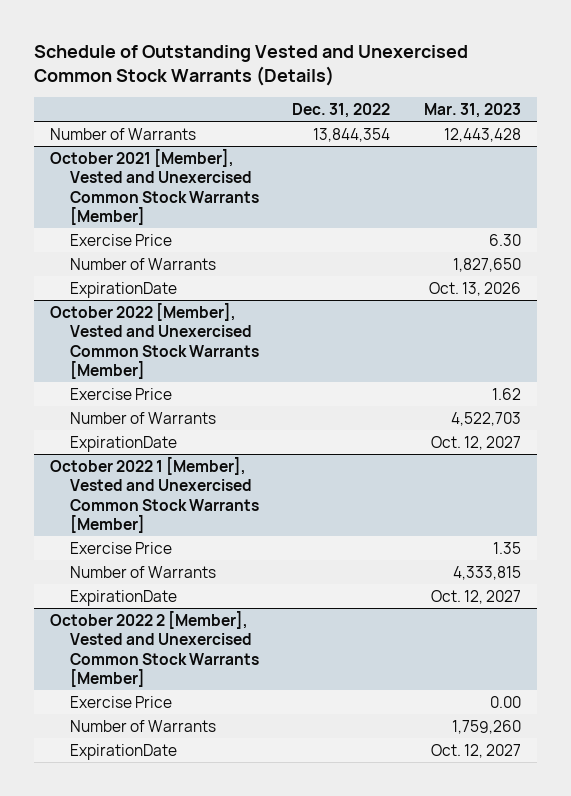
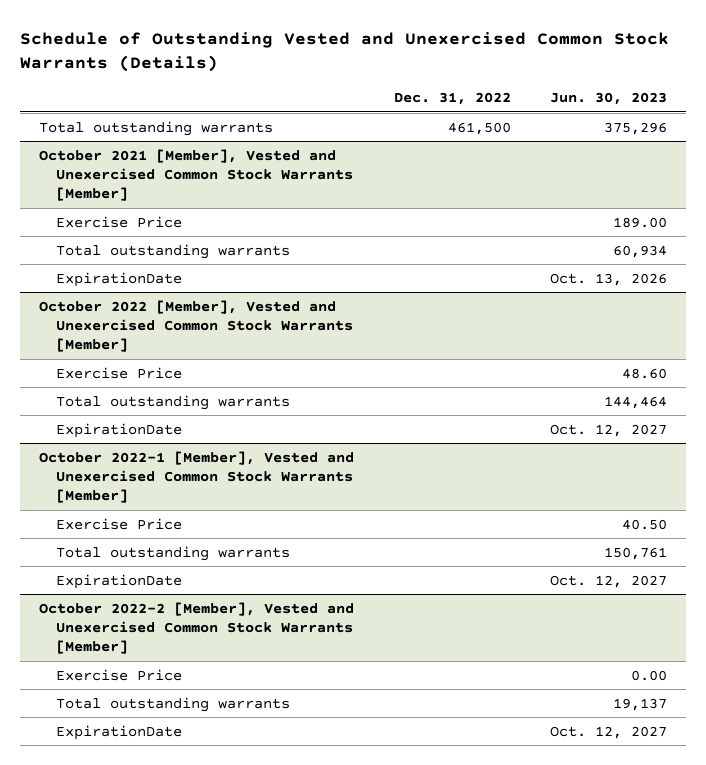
[423,103,521,119] Mar. 31, 2023 -> none
none -> [549,92,667,106] Jun. 30, 2023
[50,127,197,140] Number of Warrants -> [39,120,274,136] Total outstanding warrants
[313,127,391,142] 13,844,354 -> [447,121,511,135] 461,500
[70,257,217,270] Number of Warrants -> [56,243,291,259] Total outstanding warrants
[70,411,217,424] Number of Warrants -> [56,394,291,410] Total outstanding warrants
[50,456,260,534] October 2022 1 [Member], Vested and Unexercised Common Stock Warrants [Member] -> [39,450,355,504] October 2022-1 [Member], Vested and Unexercised Common Stock Warrants [Member]
[70,565,217,578] Number of Warrants -> [56,545,291,561] Total outstanding warrants
[50,610,260,688] October 2022 2 [Member], Vested and Unexercised Common Stock Warrants [Member] -> [39,601,355,655] October 2022-2 [Member], Vested and Unexercised Common Stock Warrants [Member]
[70,719,217,732] Number of Warrants -> [56,696,291,712] Total outstanding warrants

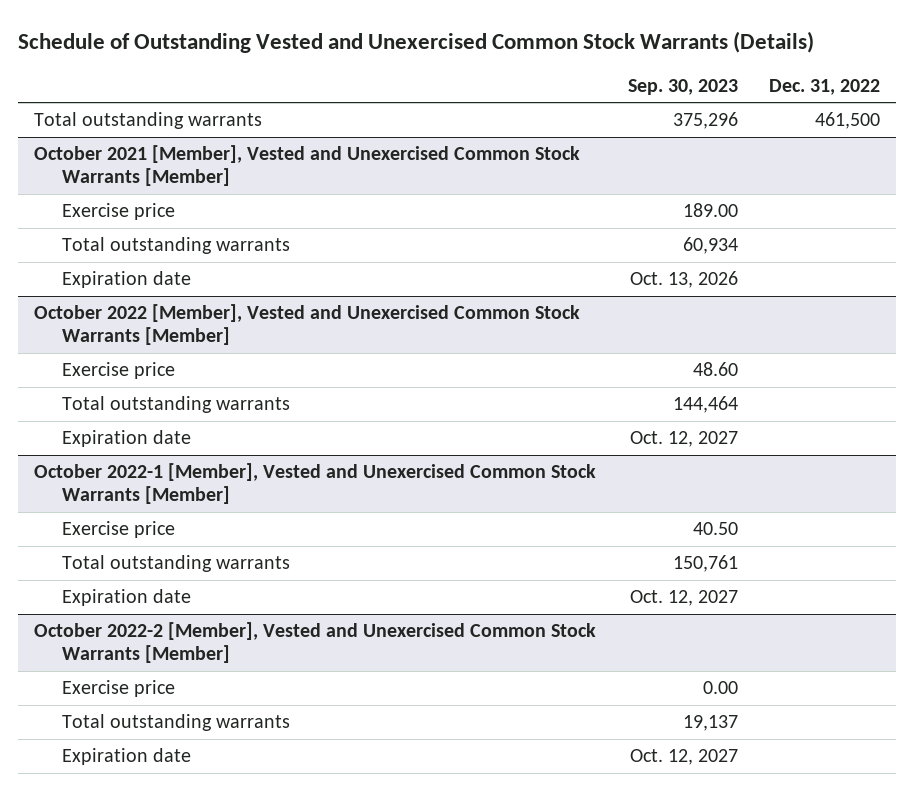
[549,92,667,106] Jun. 30, 2023 -> none
none -> [627,78,738,95] Sep. 30, 2023
[56,215,183,228] Exercise Price -> [61,203,175,221] Exercise price
[56,271,183,287] ExpirationDate -> [61,271,191,289] Expiration date
[56,366,183,379] Exercise Price -> [61,362,175,380] Exercise price
[56,422,183,438] ExpirationDate -> [61,430,191,448] Expiration date
[56,517,183,530] Exercise Price -> [61,521,175,539] Exercise price
[56,573,183,589] ExpirationDate -> [61,589,191,607] Expiration date
[56,668,183,681] Exercise Price -> [61,680,175,698] Exercise price
[56,724,183,740] ExpirationDate -> [61,748,191,766] Expiration date

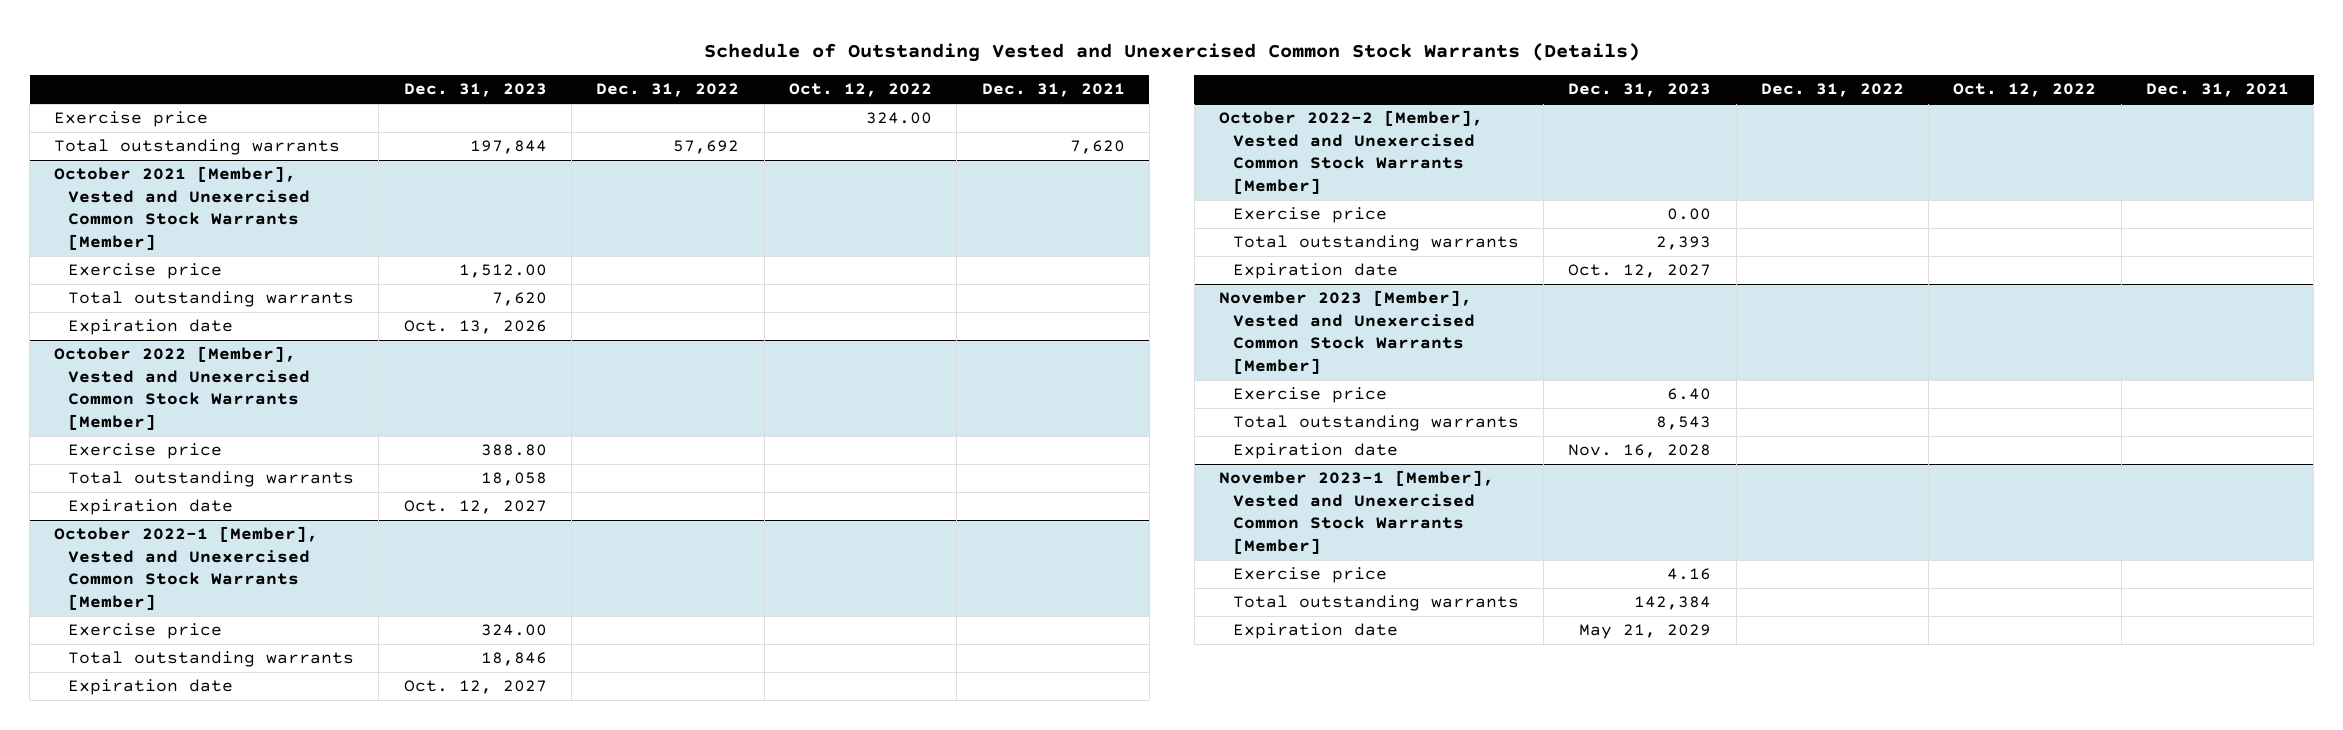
[627,78,738,95] Sep. 30, 2023 -> none
none -> [403,83,547,98] Dec. 31, 2023
none -> [789,83,933,98] Oct. 12, 2022
none -> [981,83,1125,98] Dec. 31, 2021
none -> [54,111,209,128] Exercise price
[815,112,881,130] 461,500 -> [673,140,740,155] 57,692
none -> [1218,290,1475,374] November 2023 [Member], Vested and Unexercised Common Stock Warrants [Member]
none -> [1232,387,1387,404] Exercise price
none -> [1232,415,1519,432] Total outstanding warrants
none -> [1232,443,1398,460] Expiration date
none -> [1218,470,1494,554] November 2023-1 [Member], Vested and Unexercised Common Stock Warrants [Member]
none -> [1232,567,1387,584] Exercise price
none -> [1232,595,1519,612] Total outstanding warrants
none -> [1232,623,1398,640] Expiration date

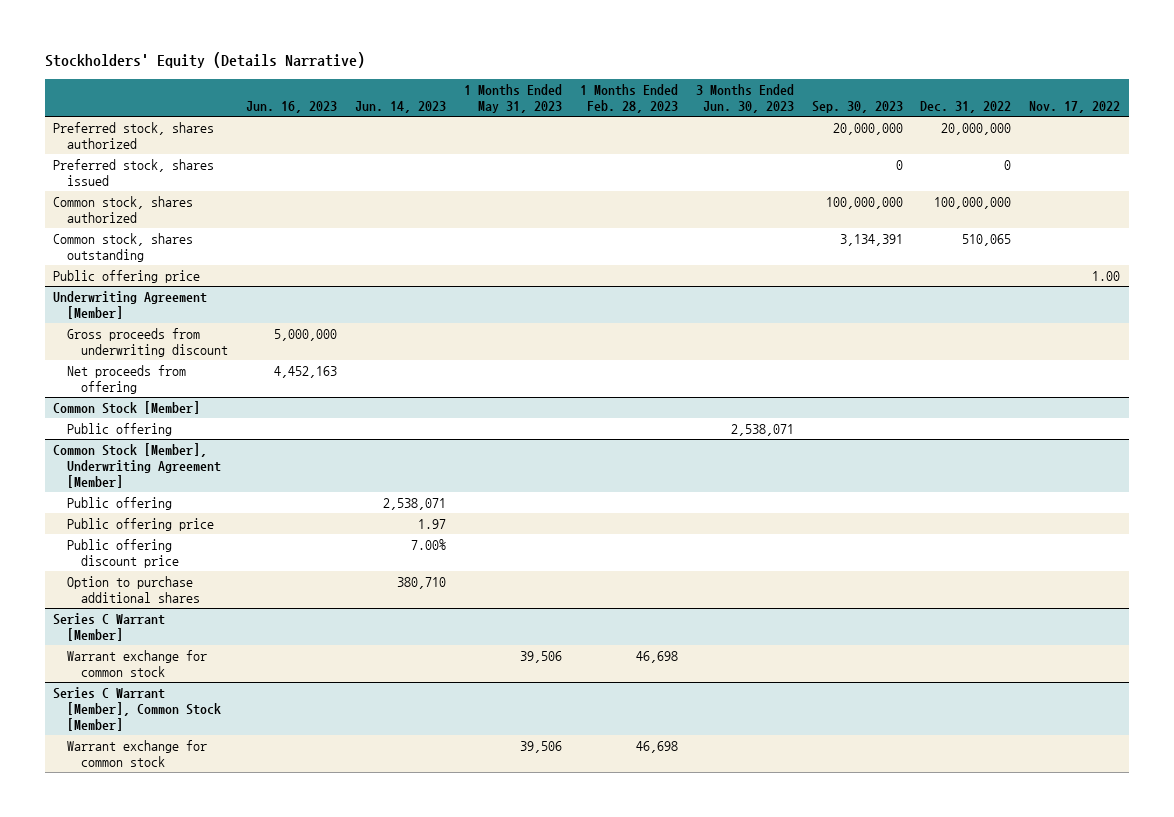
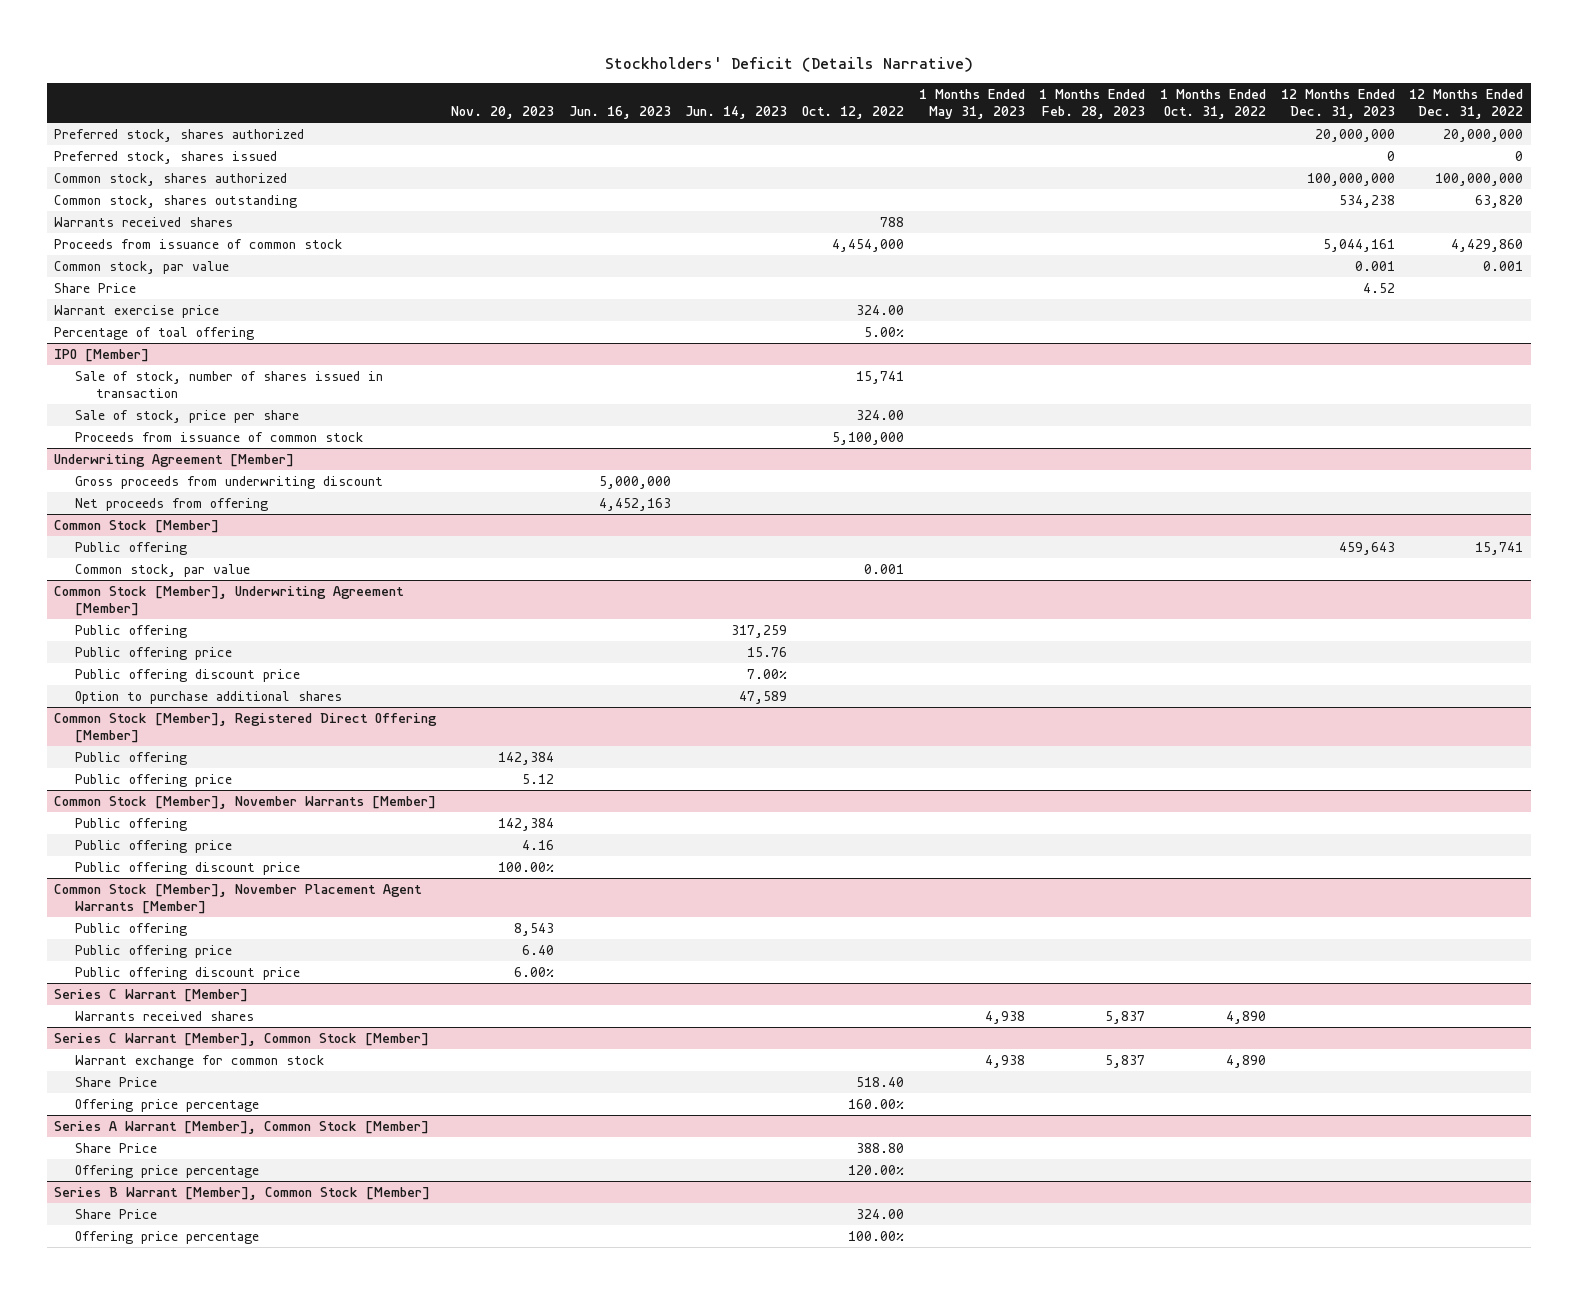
[44,52,365,69] Stockholders' Equity (Details Narrative) -> [604,56,973,72] Stockholders' Deficit (Details Narrative)
[695,83,794,113] 3 Months Ended Jun. 30, 2023 -> none
[811,100,903,113] Sep. 30, 2023 -> none
[920,100,1012,113] Dec. 31, 2022 -> none
[1029,100,1121,113] Nov. 17, 2022 -> none
none -> [451,105,555,119] Nov. 20, 2023
none -> [802,105,905,119] Oct. 12, 2022
none -> [1160,89,1267,119] 1 Months Ended Oct. 31, 2022
none -> [1280,89,1395,119] 12 Months Ended Dec. 31, 2023
none -> [1409,89,1524,119] 12 Months Ended Dec. 31, 2022
[53,269,201,283] Public offering price -> none
none -> [54,217,234,228] Warrants received shares
none -> [54,239,343,250] Proceeds from issuance of common stock
none -> [54,261,230,275] Common stock, par value
none -> [54,283,137,294] Share Price
none -> [54,305,220,319] Warrant exercise price
none -> [54,327,255,341] Percentage of toal offering
none -> [54,349,150,363] IPO [Member]
none -> [75,371,384,398] Sale of stock, number of shares issued in transaction
none -> [75,410,300,424] Sale of stock, price per share
none -> [75,432,364,443] Proceeds from issuance of common stock
none -> [75,564,251,578] Common stock, par value
[382,497,446,510] 2,538,071 -> [731,625,788,639] 317,259
[417,518,446,529] 1.97 -> [747,647,788,658] 15.76
[396,576,446,589] 380,710 -> [739,691,788,705] 47,589
none -> [54,713,438,743] Common Stock [Member], Registered Direct Offering [Member]
none -> [75,752,188,766] Public offering
none -> [75,774,233,788] Public offering price
none -> [54,796,437,810] Common Stock [Member], November Warrants [Member]
none -> [75,818,188,832] Public offering
none -> [75,840,233,854] Public offering price
none -> [75,862,301,876] Public offering discount price
none -> [54,884,423,914] Common Stock [Member], November Placement Agent Warrants [Member]
none -> [75,923,188,937] Public offering
none -> [75,945,233,959] Public offering price
none -> [75,967,301,981] Public offering discount price
[67,649,208,677] Warrant exchange for common stock -> none
none -> [75,1011,255,1022] Warrants received shares
[519,740,562,753] 39,506 -> [984,1055,1025,1069] 4,938
[635,740,678,753] 46,698 -> [1105,1055,1146,1069] 5,837
none -> [75,1077,158,1088] Share Price
none -> [75,1099,260,1113] Offering price percentage
none -> [54,1121,430,1135] Series A Warrant [Member], Common Stock [Member]
none -> [75,1143,158,1154] Share Price
none -> [75,1165,260,1179] Offering price percentage
none -> [54,1187,431,1201] Series B Warrant [Member], Common Stock [Member]
none -> [75,1209,158,1220] Share Price
none -> [75,1231,260,1245] Offering price percentage

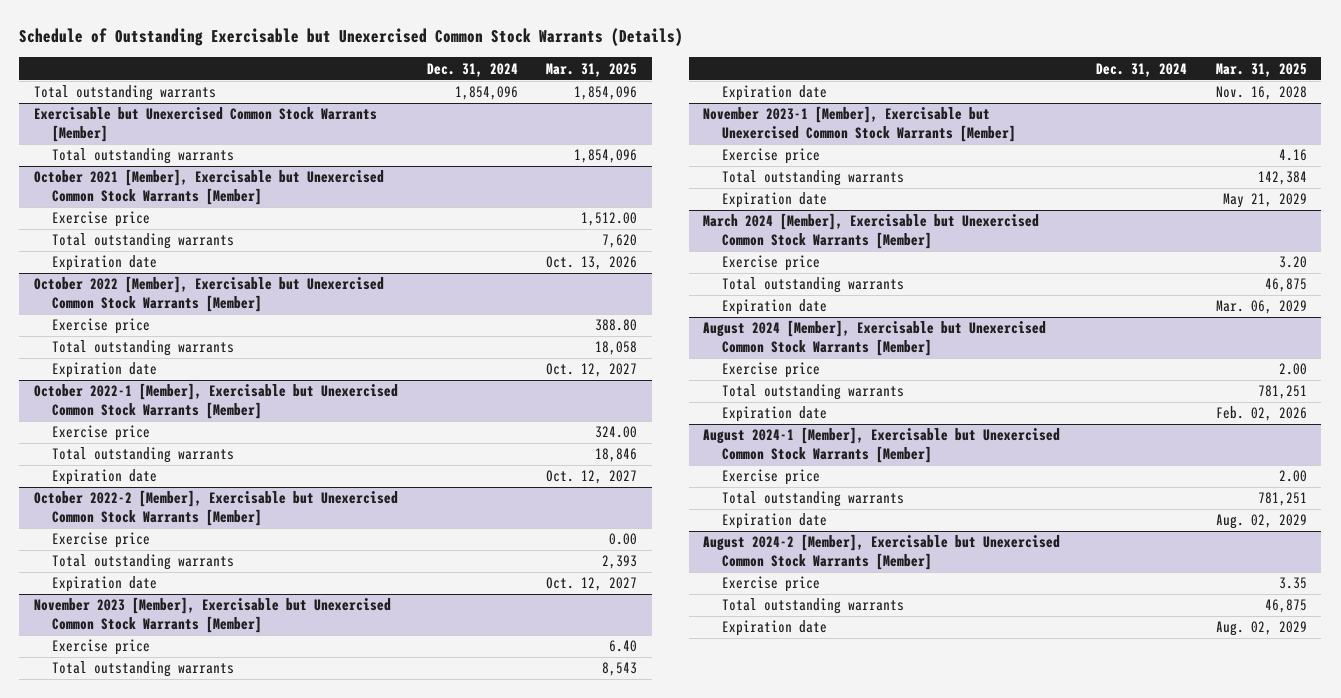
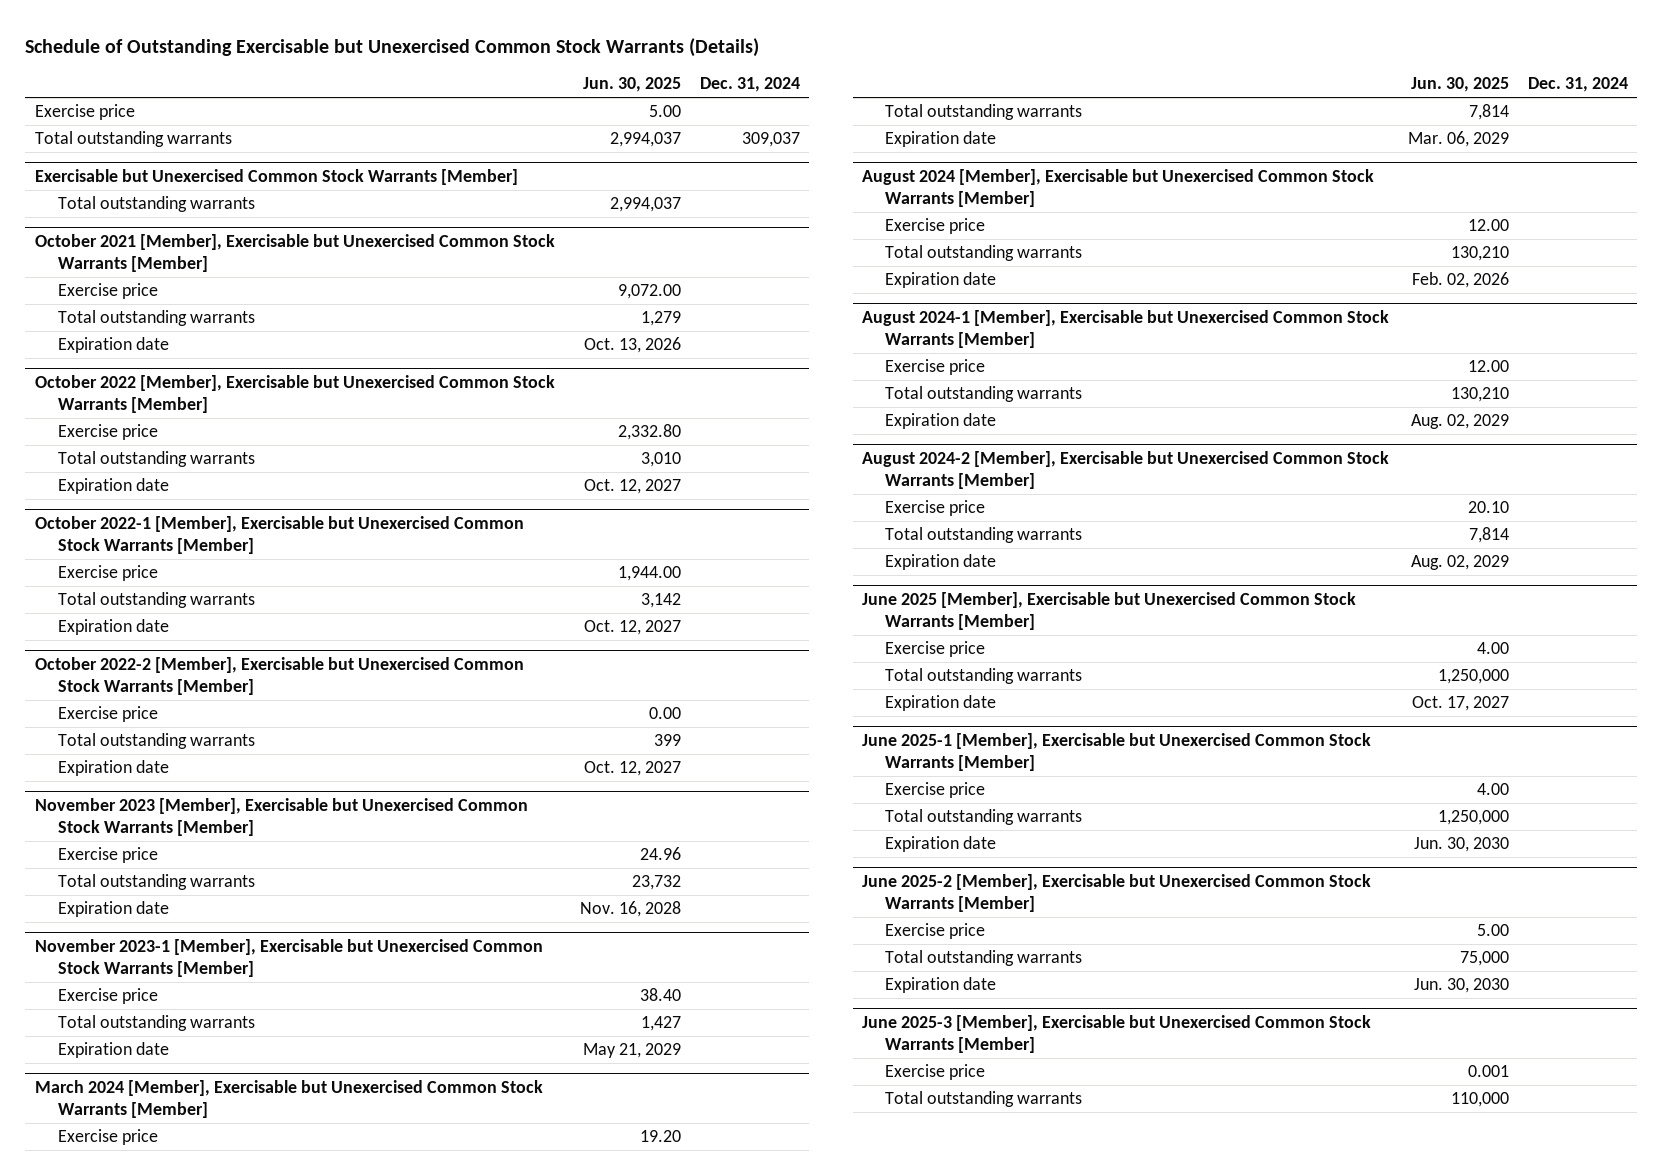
[546,62,638,77] Mar. 31, 2025 -> none
none -> [583,77,682,93] Jun. 30, 2025
none -> [34,104,135,121] Exercise price
[454,86,518,101] 1,854,096 -> [742,132,801,148] 309,037
none -> [862,592,1357,630] June 2025 [Member], Exercisable but Unexercised Common Stock Warrants [Member]
none -> [885,641,986,658] Exercise price
none -> [885,668,1083,685] Total outstanding warrants
none -> [885,695,997,712] Expiration date
none -> [862,733,1372,771] June 2025-1 [Member], Exercisable but Unexercised Common Stock Warrants [Member]
none -> [885,782,986,799] Exercise price
none -> [885,809,1083,826] Total outstanding warrants
none -> [885,836,997,853] Expiration date
none -> [862,874,1372,912] June 2025-2 [Member], Exercisable but Unexercised Common Stock Warrants [Member]
none -> [885,923,986,940] Exercise price
none -> [885,950,1083,967] Total outstanding warrants
none -> [885,977,997,994] Expiration date
none -> [862,1015,1372,1053] June 2025-3 [Member], Exercisable but Unexercised Common Stock Warrants [Member]
none -> [885,1064,986,1081] Exercise price
none -> [885,1091,1083,1108] Total outstanding warrants

